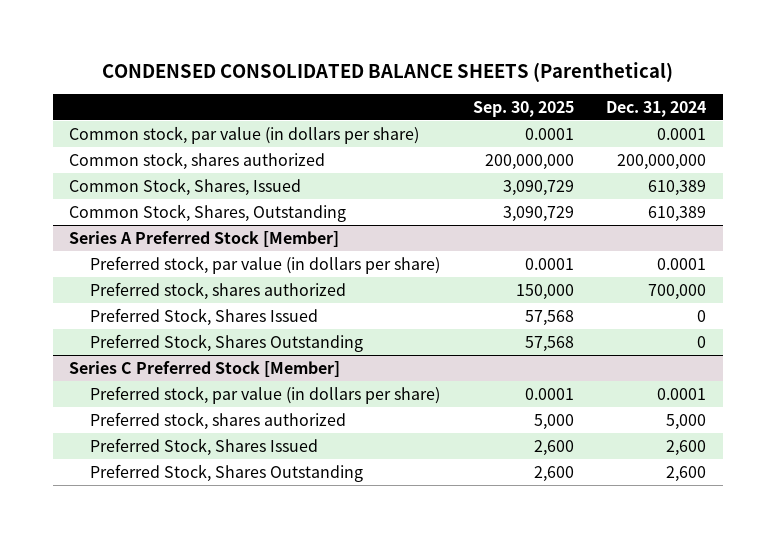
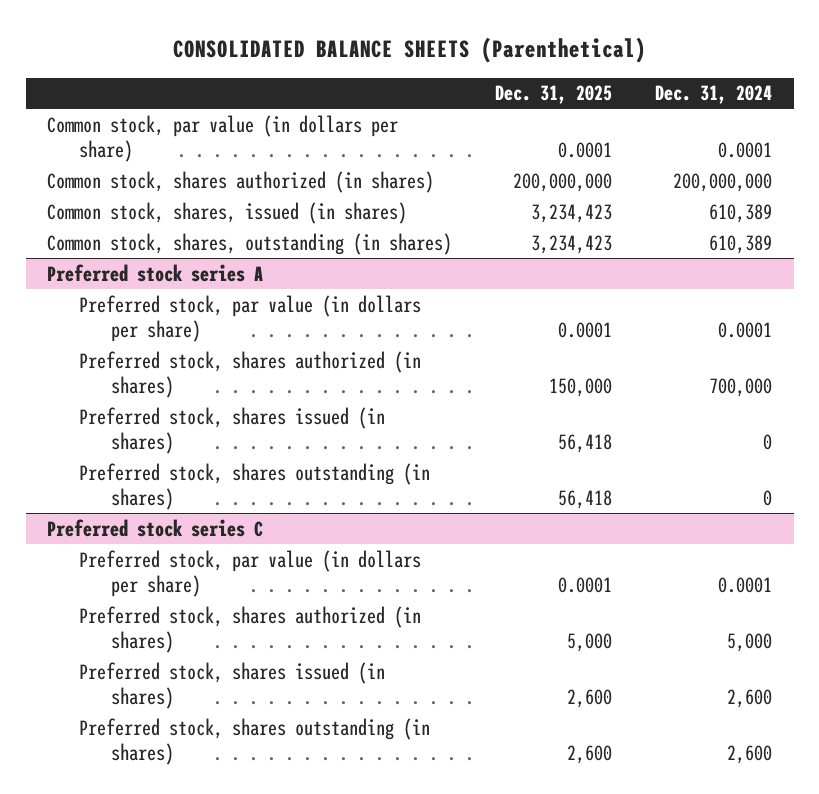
[101,62,673,83] CONDENSED CONSOLIDATED BALANCE SHEETS (Parenthetical) -> [172,37,646,64] CONSOLIDATED BALANCE SHEETS (Parenthetical)
[472,100,574,117] Sep. 30, 2025 -> none
none -> [495,85,613,105] Dec. 31, 2025
[69,151,326,170] Common stock, shares authorized -> [47,170,435,193] Common stock, shares authorized (in shares)
[69,177,302,196] Common Stock, Shares, Issued -> [47,201,408,224] Common stock, shares, issued (in shares)
[69,203,347,222] Common Stock, Shares, Outstanding -> [47,232,453,255] Common stock, shares, outstanding (in shares)
[69,230,340,247] Series A Preferred Stock [Member] -> [47,263,264,282] Preferred stock series A
[90,281,347,300] Preferred stock, shares authorized -> [79,350,422,398] Preferred stock, shares authorized (in shares)
[90,307,319,326] Preferred Stock, Shares Issued -> [79,406,386,454] Preferred stock, shares issued (in shares)
[90,333,364,352] Preferred Stock, Shares Outstanding -> [79,462,431,510] Preferred stock, shares outstanding (in shares)
[69,360,341,377] Series C Preferred Stock [Member] -> [47,518,264,537] Preferred stock series C
[90,411,347,430] Preferred stock, shares authorized -> [79,605,422,653] Preferred stock, shares authorized (in shares)
[90,437,319,456] Preferred Stock, Shares Issued -> [79,661,386,709] Preferred stock, shares issued (in shares)
[90,463,364,482] Preferred Stock, Shares Outstanding -> [79,717,431,765] Preferred stock, shares outstanding (in shares)

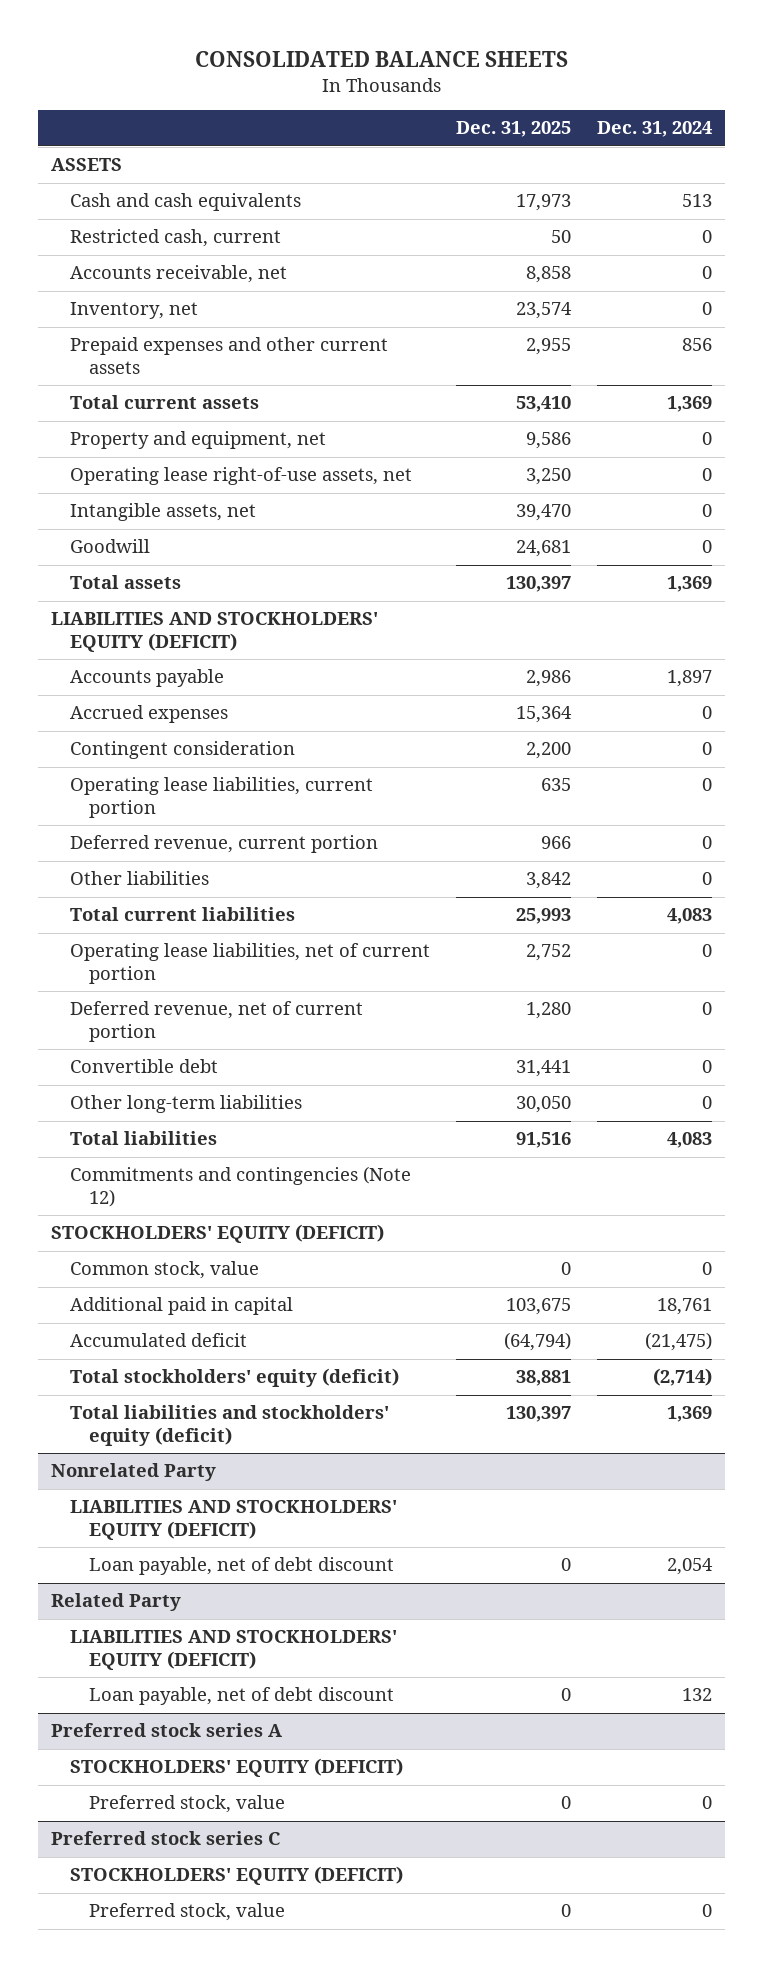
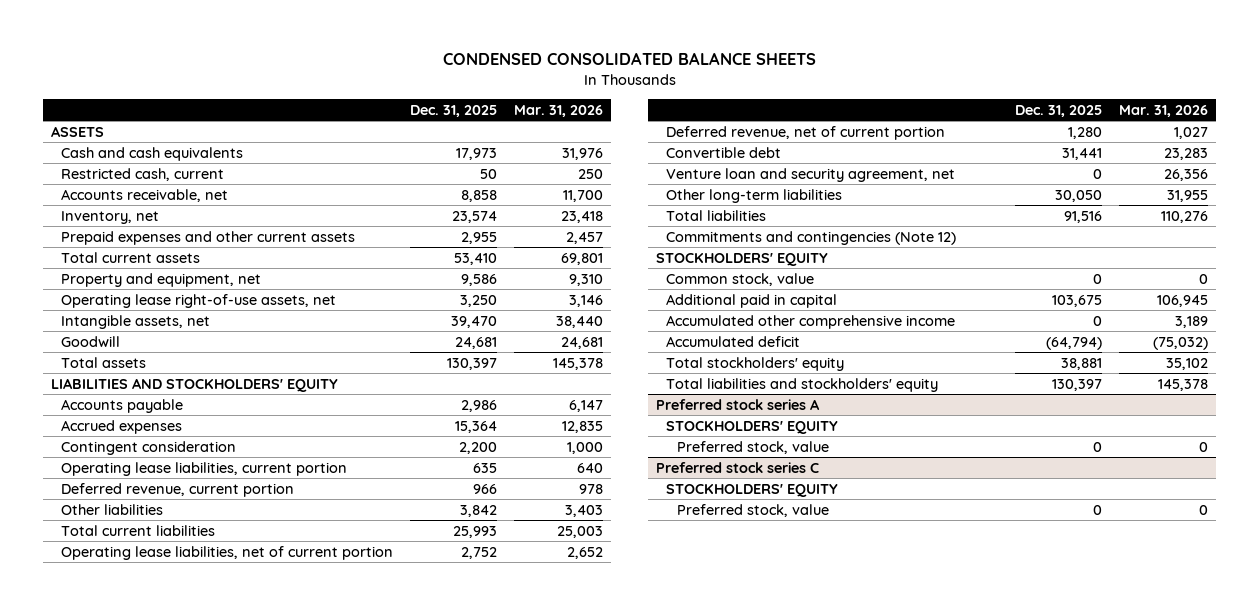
[194,50,568,67] CONSOLIDATED BALANCE SHEETS -> [442,52,816,66] CONDENSED CONSOLIDATED BALANCE SHEETS
[596,121,712,138] Dec. 31, 2024 -> none
none -> [513,104,603,117] Mar. 31, 2026
[51,612,379,652] LIABILITIES AND STOCKHOLDERS' EQUITY (DEFICIT) -> [50,377,338,392] LIABILITIES AND STOCKHOLDERS' EQUITY
none -> [666,167,956,182] Venture loan and security agreement, net
[51,1224,385,1244] STOCKHOLDERS' EQUITY (DEFICIT) -> [656,252,829,266] STOCKHOLDERS' EQUITY
none -> [666,314,956,329] Accumulated other comprehensive income
[51,1463,217,1482] Nonrelated Party -> none
[70,1500,398,1540] LIABILITIES AND STOCKHOLDERS' EQUITY (DEFICIT) -> none
[89,1557,395,1576] Loan payable, net of debt discount -> none
[51,1593,182,1612] Related Party -> none
[70,1630,398,1670] LIABILITIES AND STOCKHOLDERS' EQUITY (DEFICIT) -> none
[89,1687,395,1706] Loan payable, net of debt discount -> none
[70,1368,400,1388] Total stockholders' equity (deficit) -> [666,356,845,371] Total stockholders' equity
[70,1405,390,1446] Total liabilities and stockholders' equity (deficit) -> [666,377,939,392] Total liabilities and stockholders' equity
[70,1758,404,1778] STOCKHOLDERS' EQUITY (DEFICIT) -> [666,420,839,434] STOCKHOLDERS' EQUITY
[70,1866,404,1886] STOCKHOLDERS' EQUITY (DEFICIT) -> [666,483,839,497] STOCKHOLDERS' EQUITY

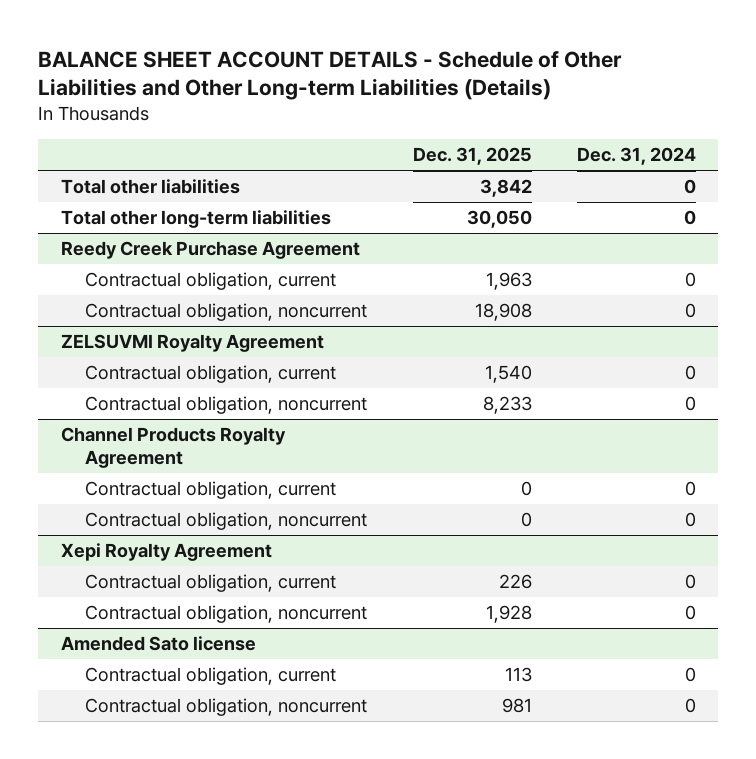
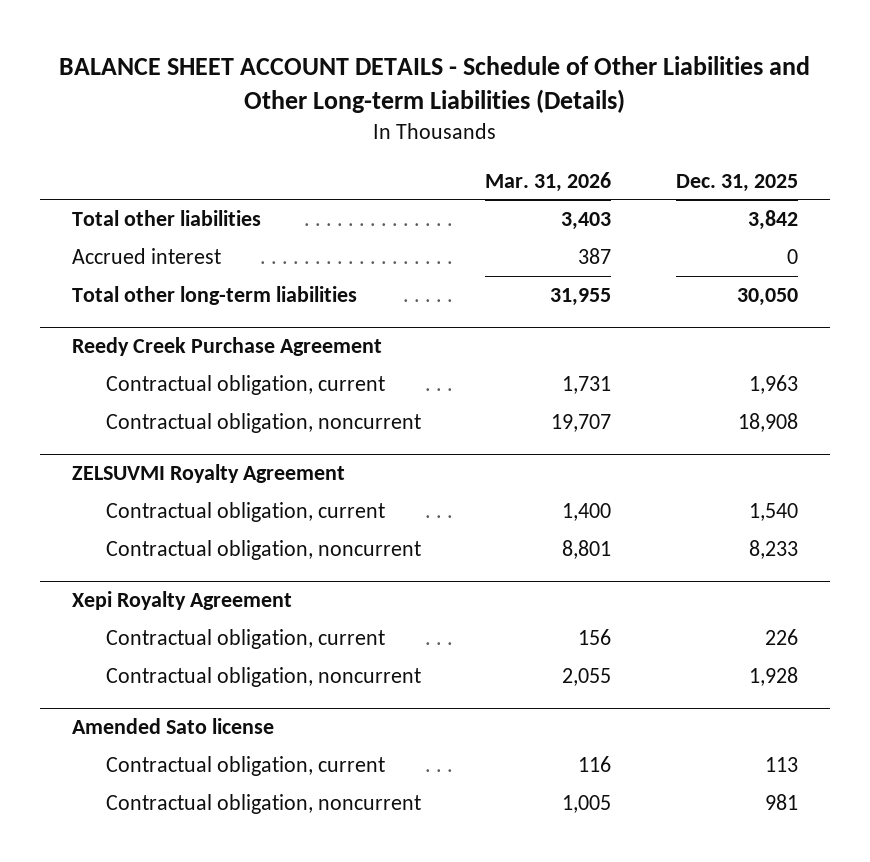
[576,147,696,166] Dec. 31, 2024 -> none
none -> [485,171,612,192] Mar. 31, 2026
none -> [72,248,222,265] Accrued interest
[60,427,286,469] Channel Products Royalty Agreement -> none
[85,481,337,500] Contractual obligation, current -> none
[85,512,368,531] Contractual obligation, noncurrent -> none

